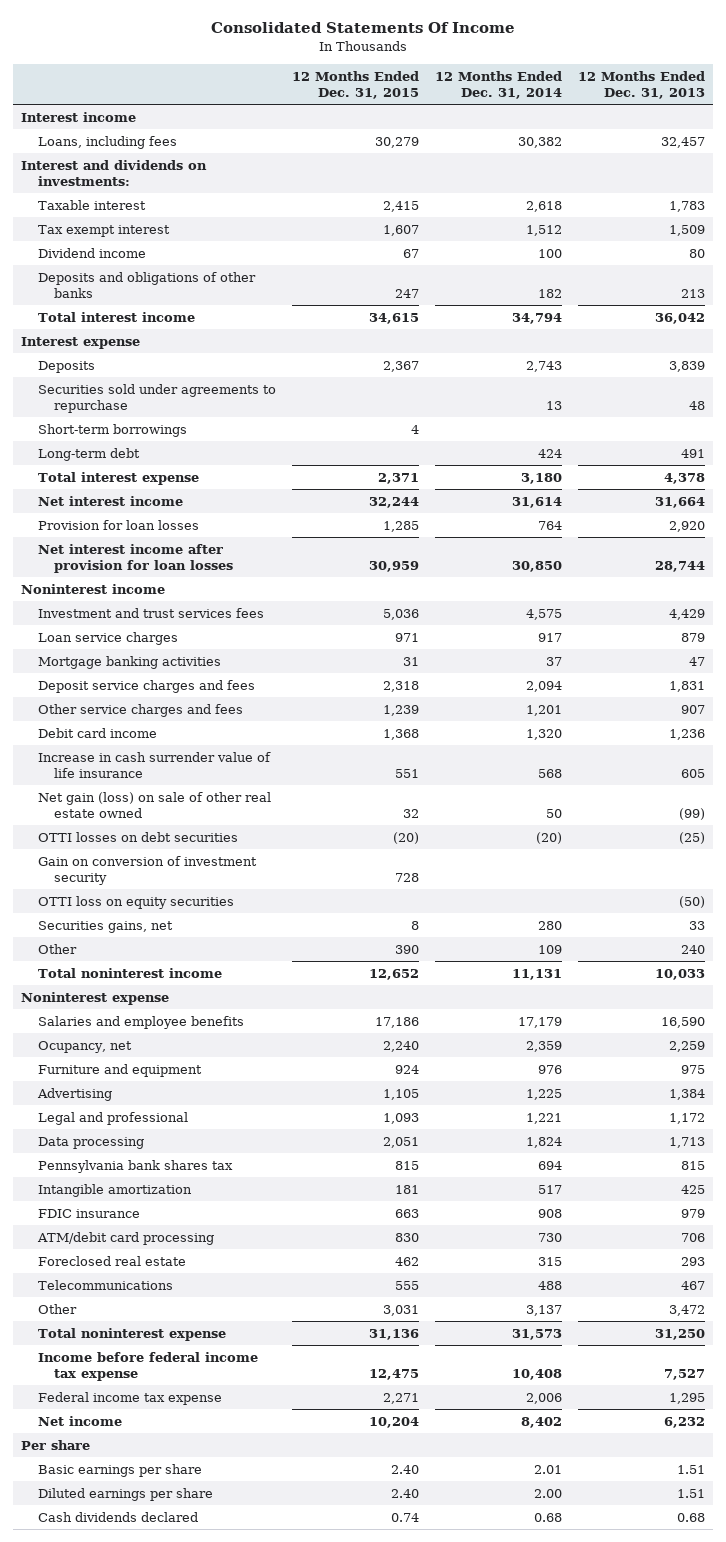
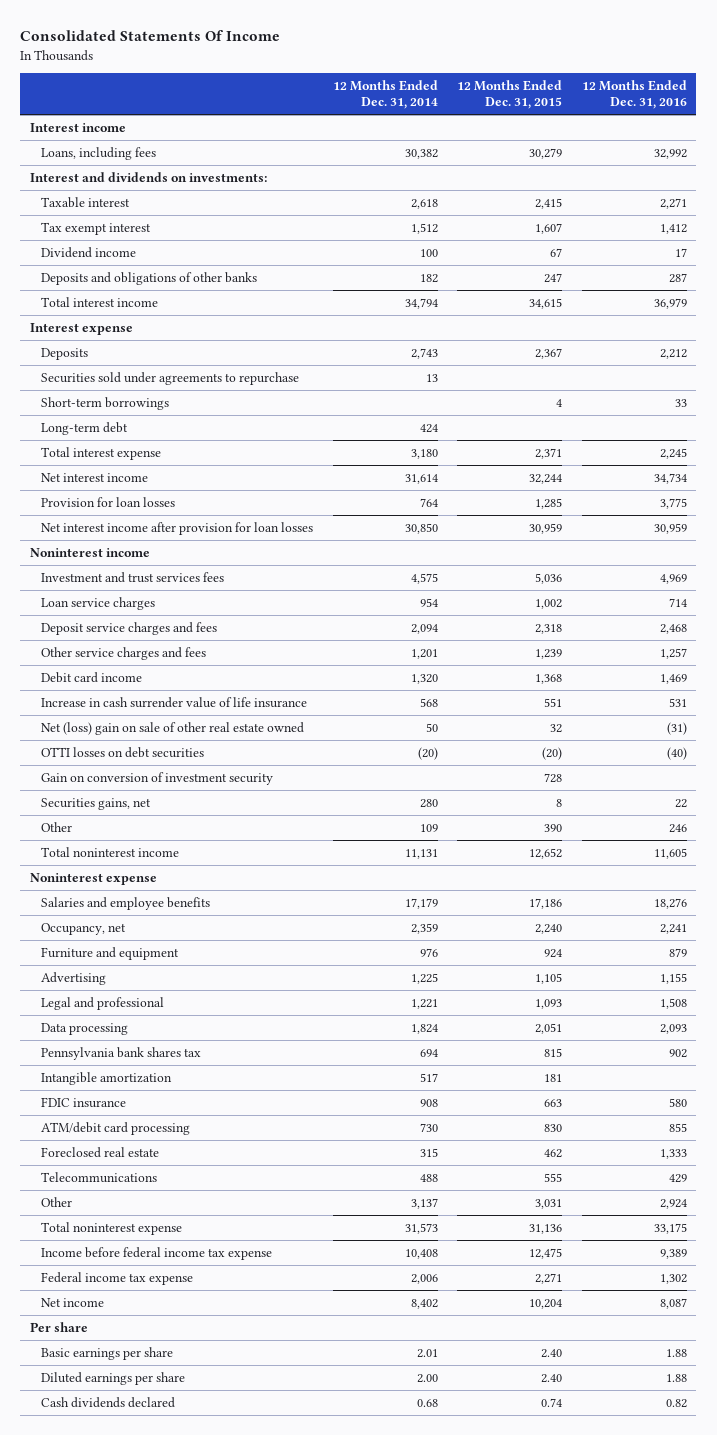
[577,70,705,100] 12 Months Ended Dec. 31, 2013 -> none
none -> [581,80,687,110] 12 Months Ended Dec. 31, 2016
[37,655,221,669] Mortgage banking activities -> none
[394,632,419,642] 971 -> [535,598,563,609] 1,002
[537,632,562,642] 917 -> [419,597,438,607] 954
[37,791,271,818] Net gain (loss) on sale of other real estate owned -> [41,721,305,735] Net (loss) gain on sale of other real estate owned
[37,895,234,909] OTTI loss on equity securities -> none
[37,1040,132,1053] Ocupancy, net -> [41,922,127,935] Occupancy, net

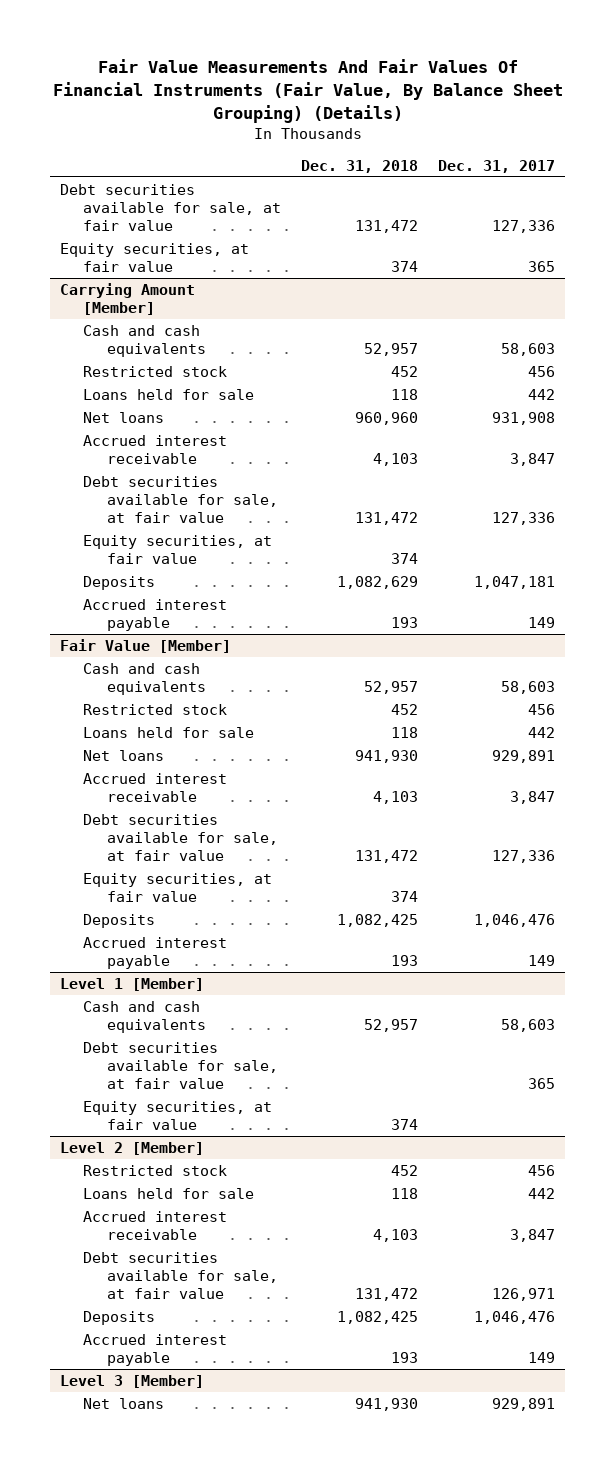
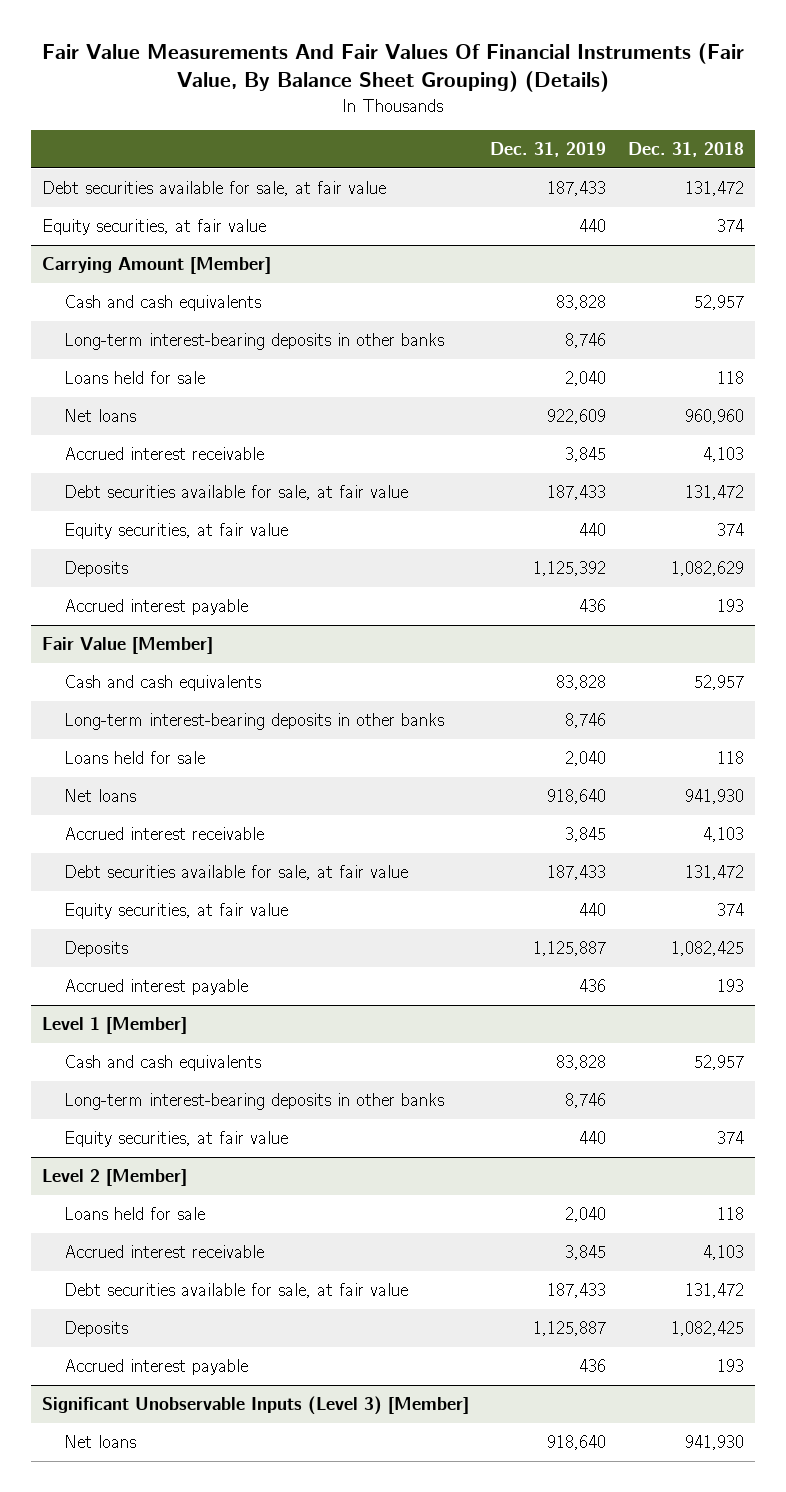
[438,159,556,173] Dec. 31, 2017 -> none
none -> [490,141,607,157] Dec. 31, 2019
[83,365,228,377] Restricted stock -> none
none -> [64,333,445,351] Long-term interest-bearing deposits in other banks
[83,703,228,715] Restricted stock -> none
none -> [64,713,445,731] Long-term interest-bearing deposits in other banks
[83,1041,279,1089] Debt securities available for sale, at fair value -> none
none -> [64,1093,445,1111] Long-term interest-bearing deposits in other banks
[83,1164,228,1176] Restricted stock -> none
[59,1374,204,1388] Level 3 [Member] -> [41,1396,469,1416] Significant Unobservable Inputs (Level 3) [Member]

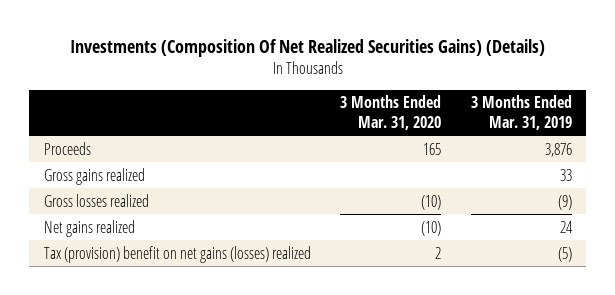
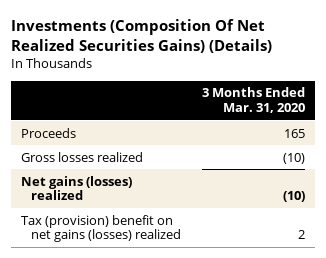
[470,95,572,130] 3 Months Ended Mar. 31, 2019 -> none
[43,167,145,185] Gross gains realized -> none
[43,219,135,237] Net gains realized -> [21,175,133,201] Net gains (losses) realized

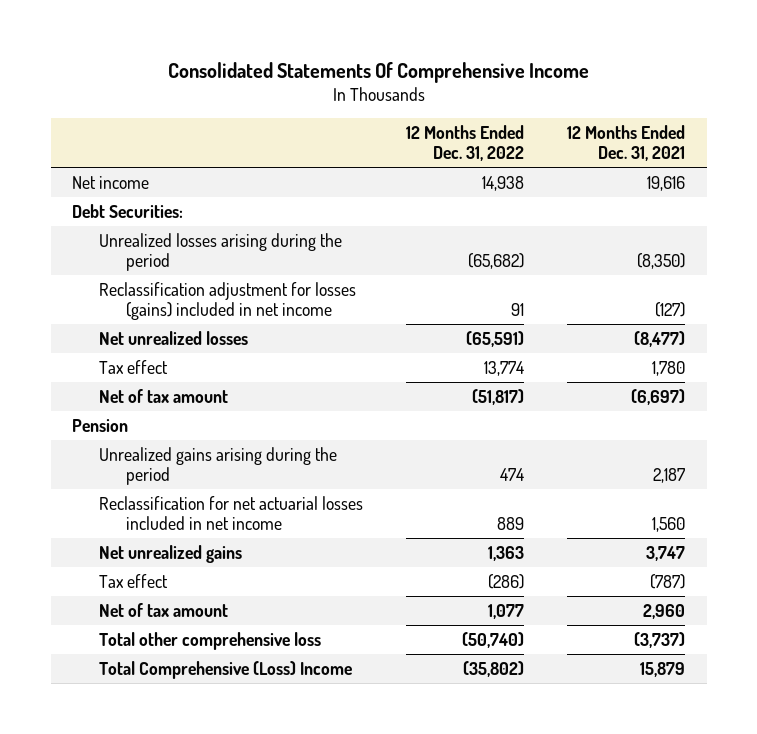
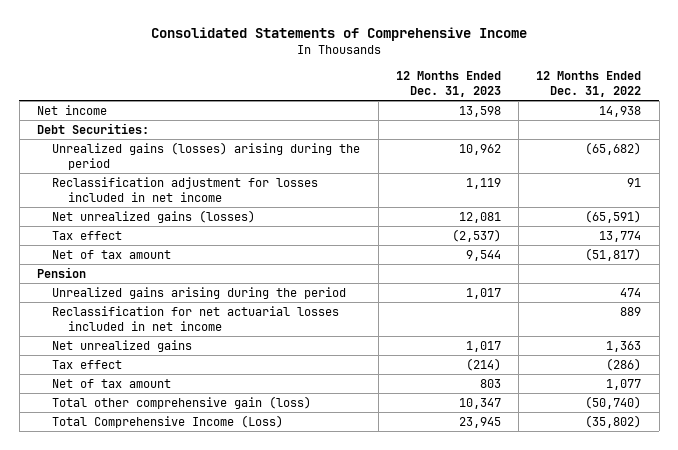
[167,61,589,83] Consolidated Statements Of Comprehensive Income -> [151,27,528,42] Consolidated Statements of Comprehensive Income
[567,125,686,162] 12 Months Ended Dec. 31, 2021 -> none
none -> [395,71,501,98] 12 Months Ended Dec. 31, 2023
[99,232,343,271] Unrealized losses arising during the period -> [52,141,361,170] Unrealized gains (losses) arising during the period
[99,281,357,320] Reclassification adjustment for losses (gains) included in net income -> [52,176,319,202] Reclassification adjustment for losses included in net income
[99,330,249,345] Net unrealized losses -> [52,209,256,223] Net unrealized gains (losses)
[99,631,322,650] Total other comprehensive loss -> [52,395,312,409] Total other comprehensive gain (loss)
[99,660,353,679] Total Comprehensive (Loss) Income -> [52,414,284,428] Total Comprehensive Income (Loss)

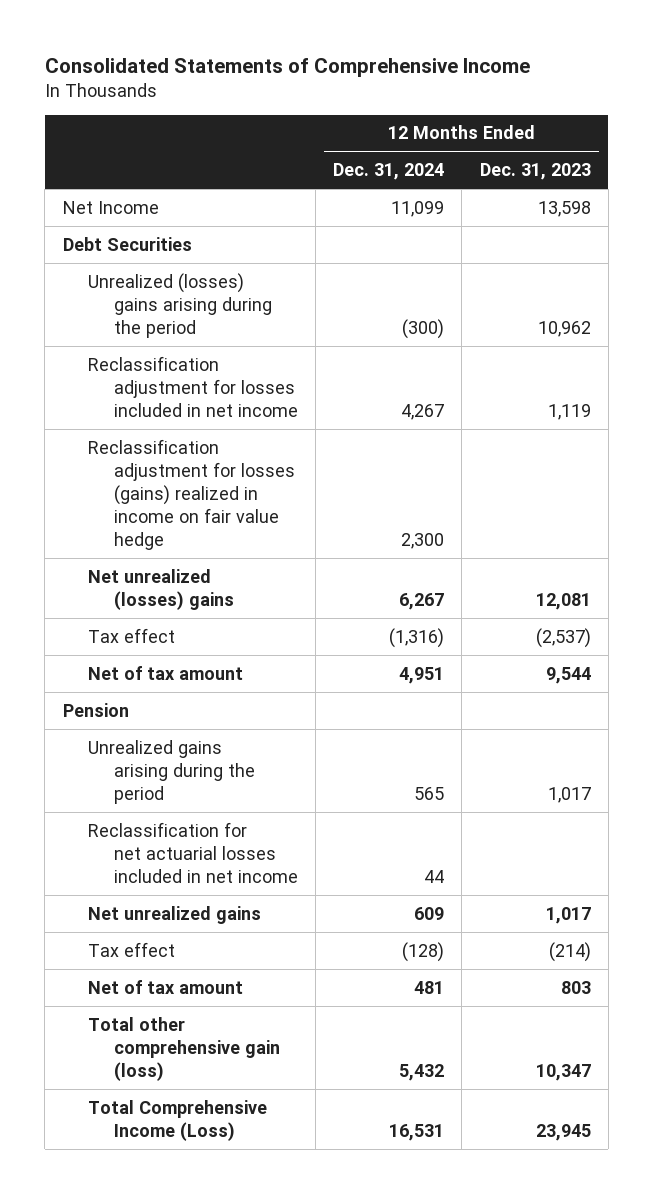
[536,71,642,98] 12 Months Ended Dec. 31, 2022 -> none
none -> [333,163,445,181] Dec. 31, 2024
[37,104,108,115] Net income -> [62,200,159,214] Net Income
[37,122,150,134] Debt Securities: -> [62,236,192,251] Debt Securities
[52,141,361,170] Unrealized gains (losses) arising during the period -> [88,272,272,338] Unrealized (losses) gains arising during the period
none -> [88,438,295,550] Reclassification adjustment for losses (gains) realized in income on fair value hedge
[52,209,256,223] Net unrealized gains (losses) -> [88,568,234,610] Net unrealized (losses) gains

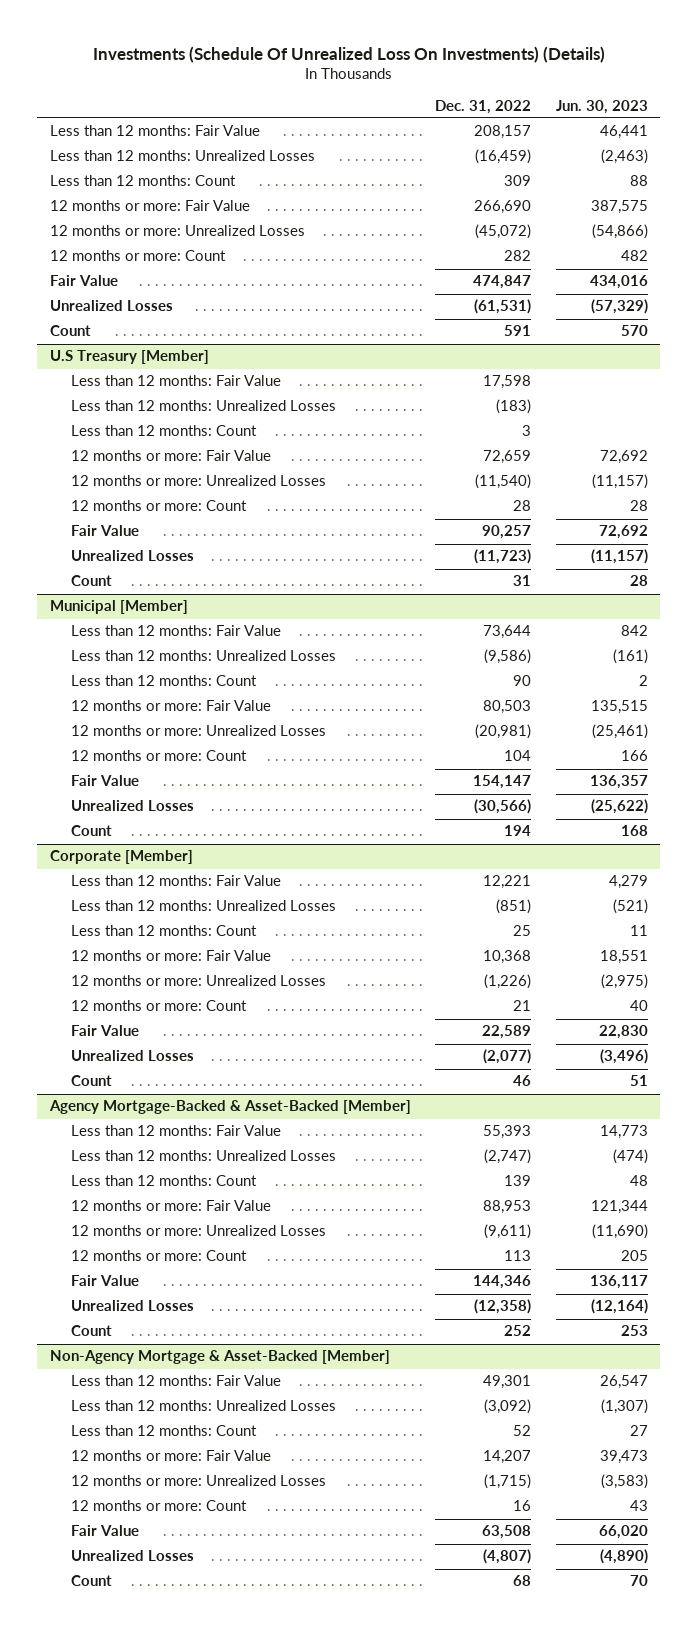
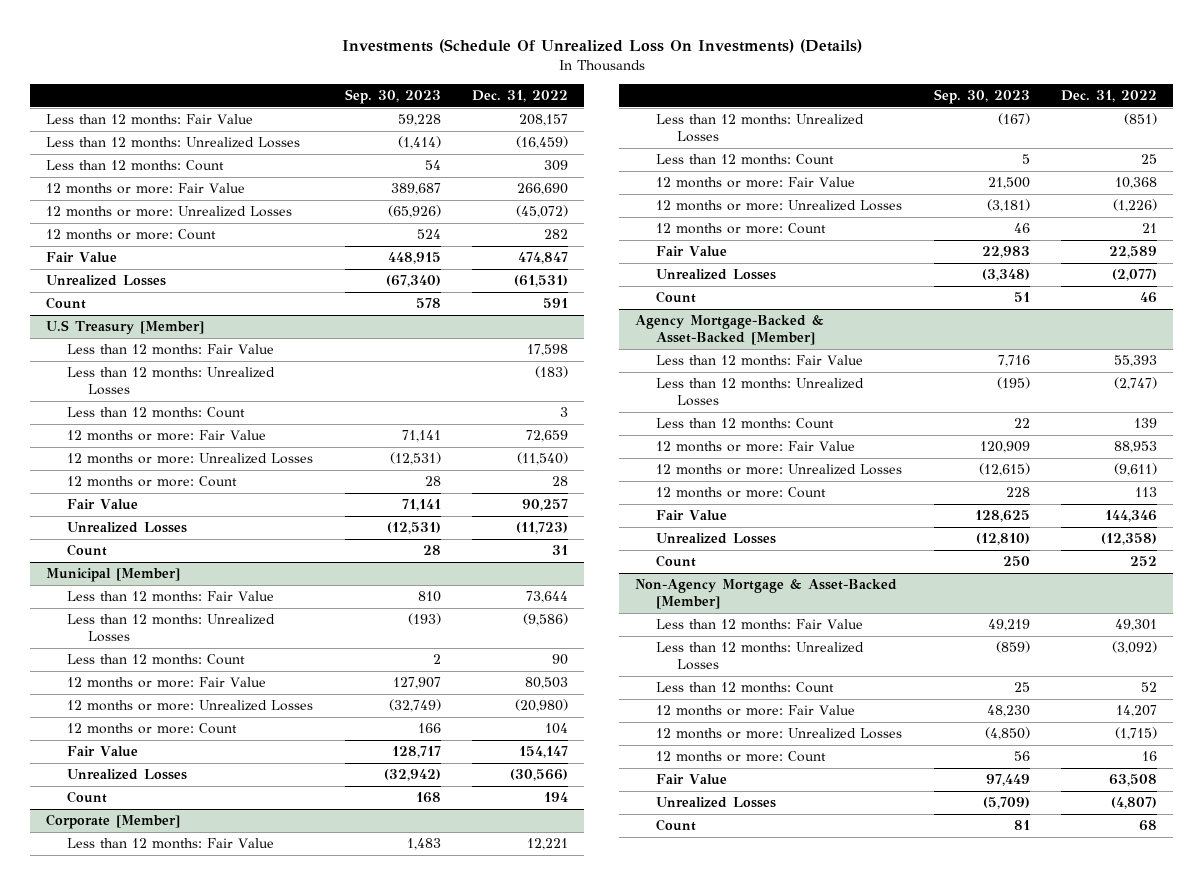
[555,99,648,114] Jun. 30, 2023 -> none
none -> [344,88,441,104] Sep. 30, 2023
[475,724,532,740] (20,981) -> [515,699,569,713] (20,980)

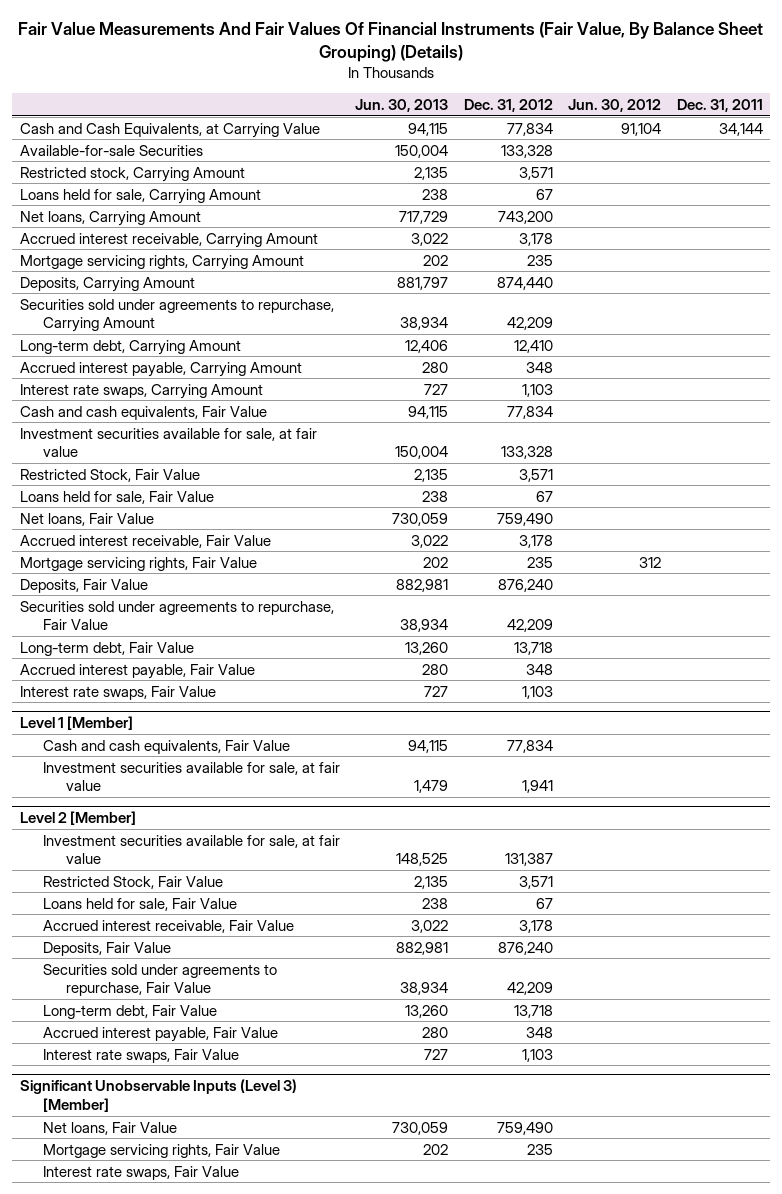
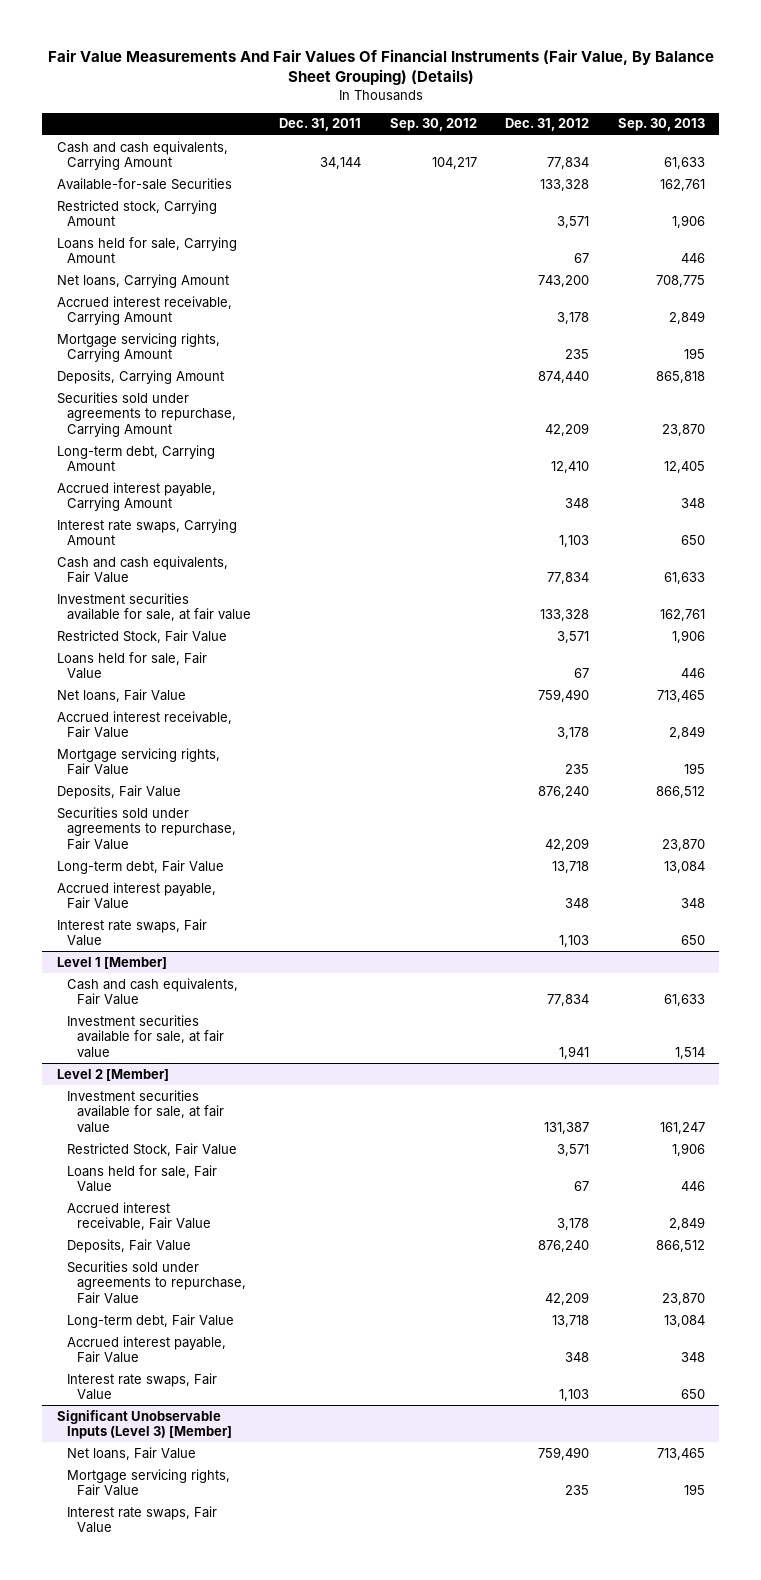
[355,98,449,112] Jun. 30, 2013 -> none
[568,98,662,112] Jun. 30, 2012 -> none
none -> [389,118,477,132] Sep. 30, 2012
none -> [617,118,705,132] Sep. 30, 2013
[19,122,320,138] Cash and Cash Equivalents, at Carrying Value -> [56,140,228,171] Cash and cash equivalents, Carrying Amount

